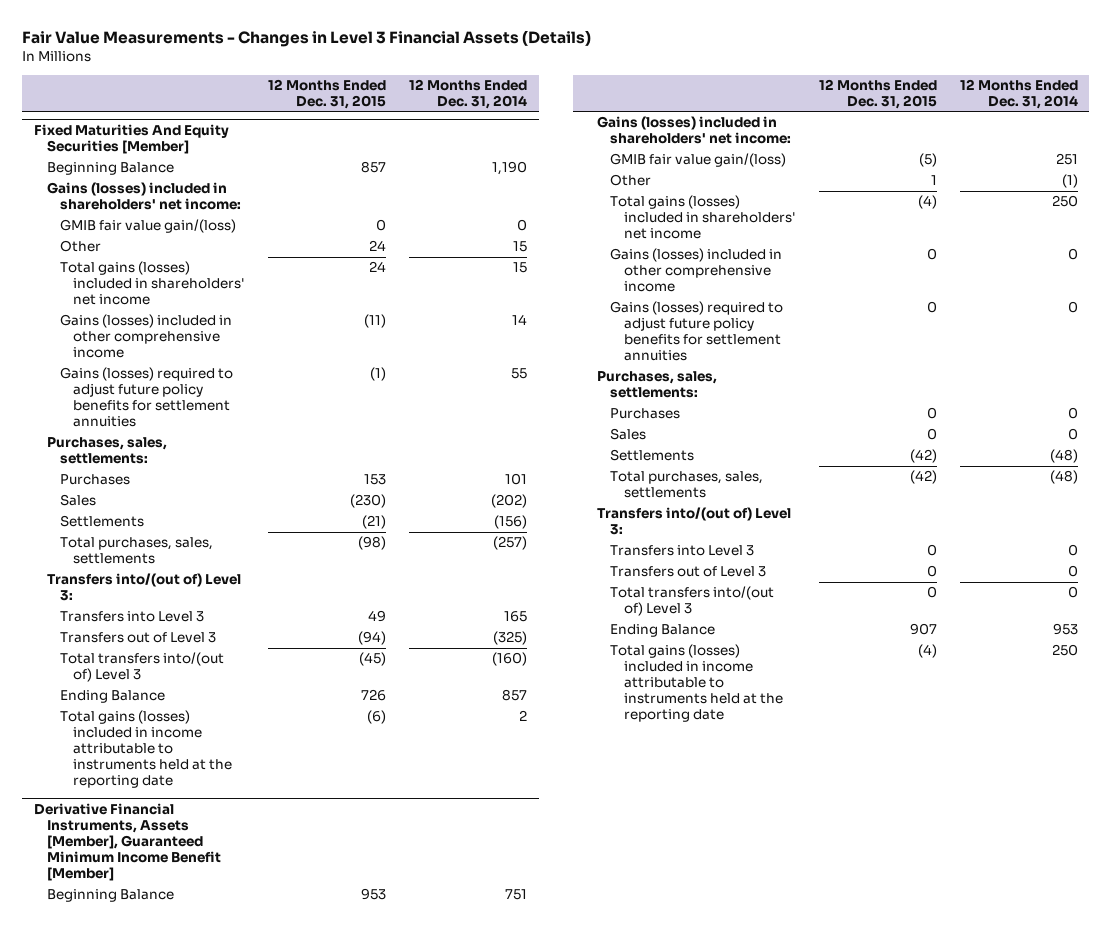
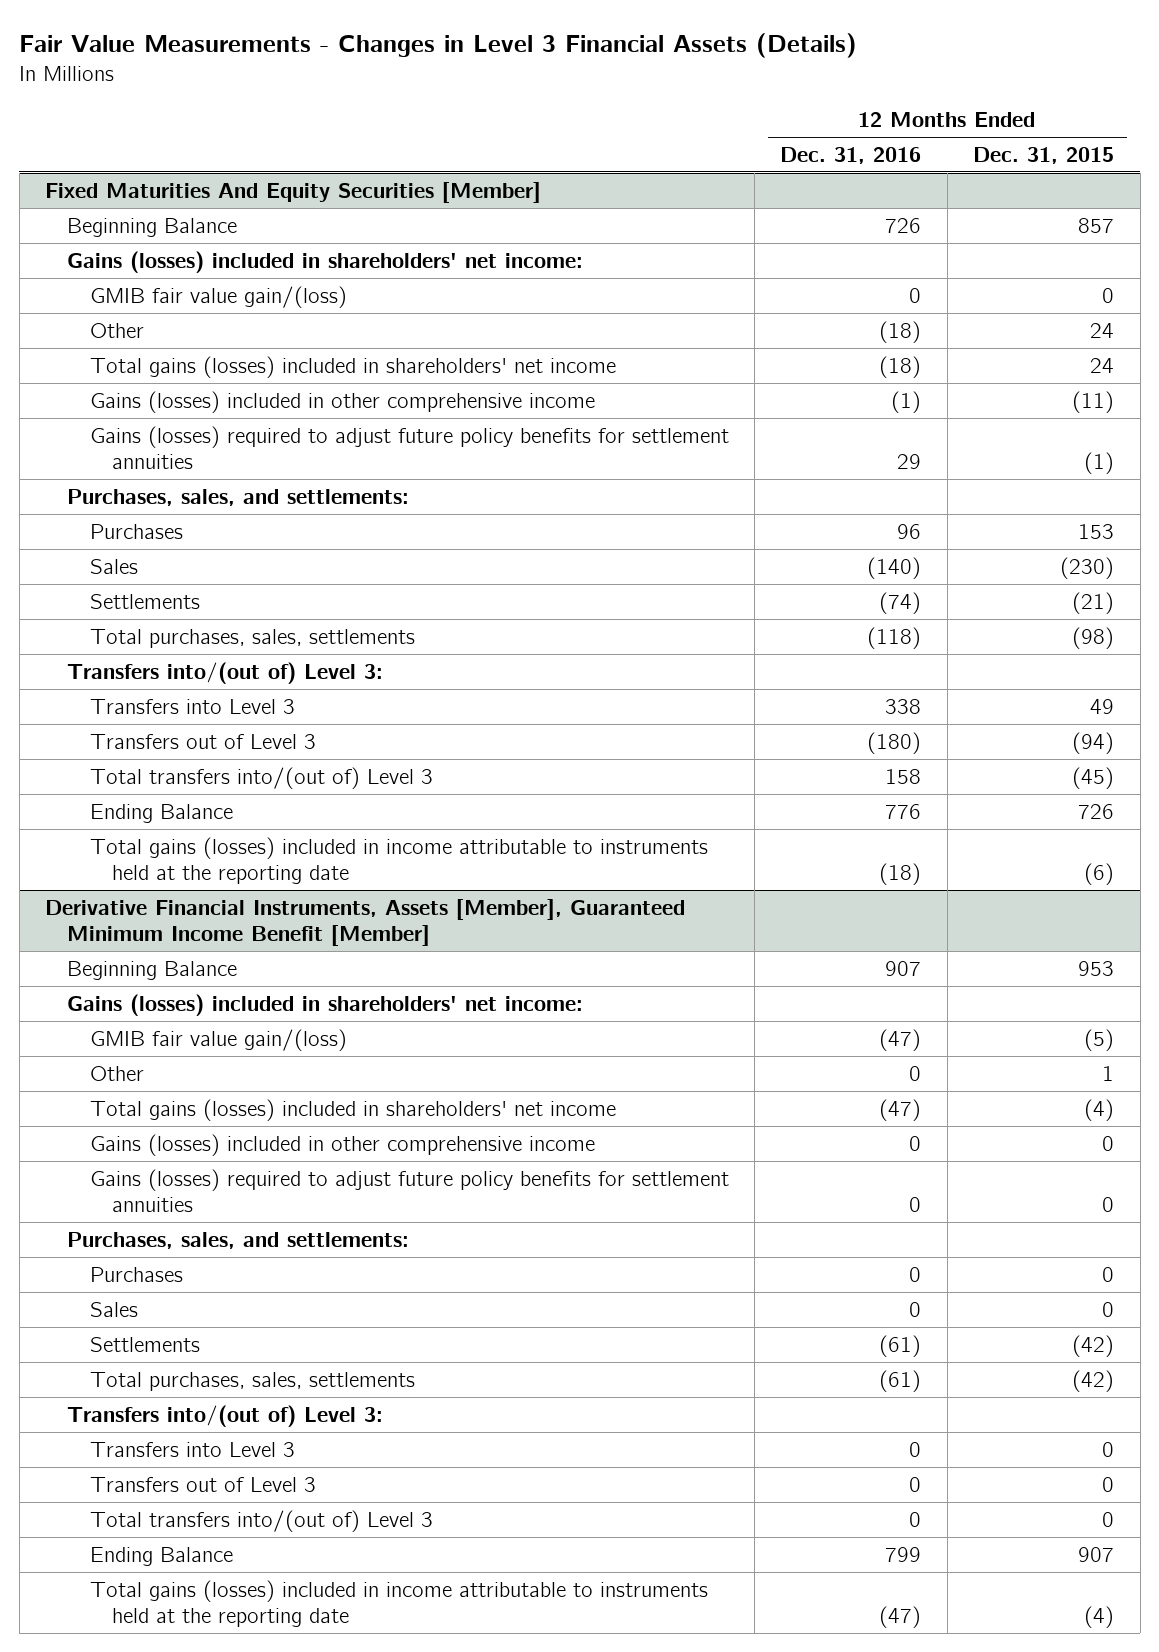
[409,79,528,110] 12 Months Ended Dec. 31, 2014 -> none
none -> [780,146,922,164] Dec. 31, 2016
[46,437,167,465] Purchases, sales, settlements: -> [67,488,410,506] Purchases, sales, and settlements:
[597,371,718,399] Purchases, sales, settlements: -> [67,1231,410,1249] Purchases, sales, and settlements:

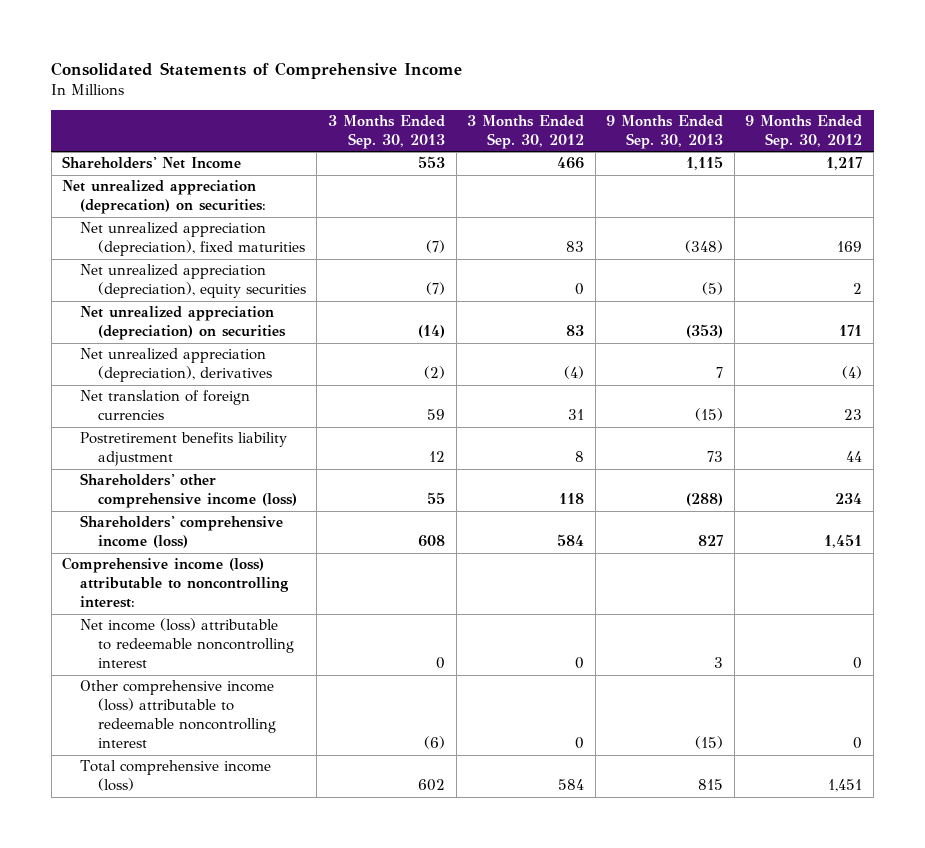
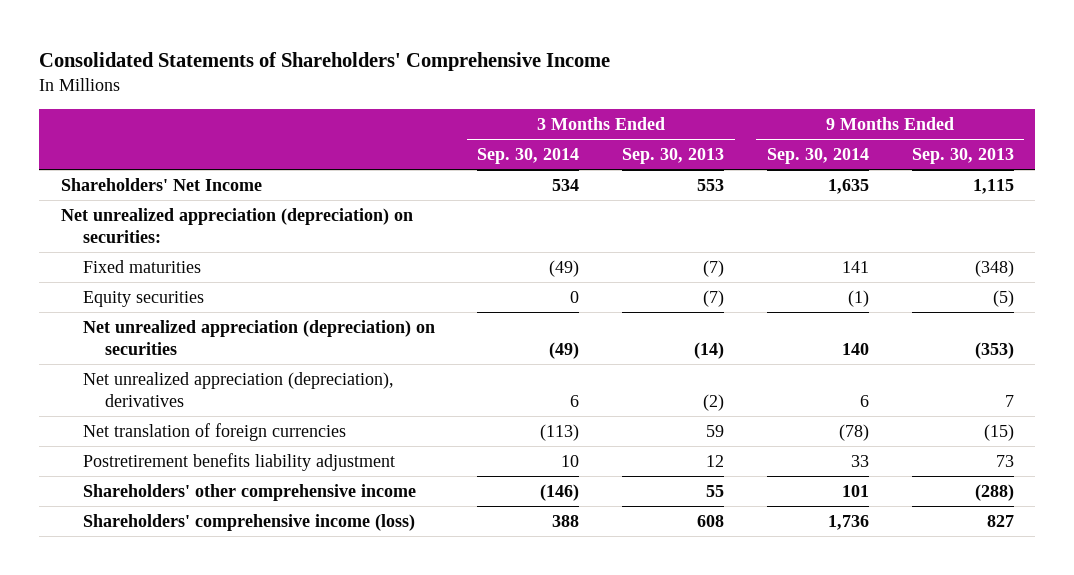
[51,61,463,79] Consolidated Statements of Comprehensive Income -> [39,51,611,71] Consolidated Statements of Shareholders' Comprehensive Income
[467,115,585,150] 3 Months Ended Sep. 30, 2012 -> none
[745,115,863,150] 9 Months Ended Sep. 30, 2012 -> none
none -> [477,147,580,164] Sep. 30, 2014
none -> [766,147,869,164] Sep. 30, 2014
[62,180,267,215] Net unrealized appreciation (deprecation) on securities: -> [60,207,413,243] Net unrealized appreciation (depreciation) on securities:
[80,222,305,257] Net unrealized appreciation (depreciation), fixed maturities -> [82,259,201,273] Fixed maturities
[80,264,306,299] Net unrealized appreciation (depreciation), equity securities -> [82,290,204,307] Equity securities
[80,473,297,509] Shareholders' other comprehensive income (loss) -> [82,483,416,501] Shareholders' other comprehensive income
[62,557,290,609] Comprehensive income (loss) attributable to noncontrolling interest: -> none
[80,618,294,669] Net income (loss) attributable to redeemable noncontrolling interest -> none
[80,680,276,749] Other comprehensive income (loss) attributable to redeemable noncontrolling interest -> none
[80,760,272,792] Total comprehensive income (loss) -> none

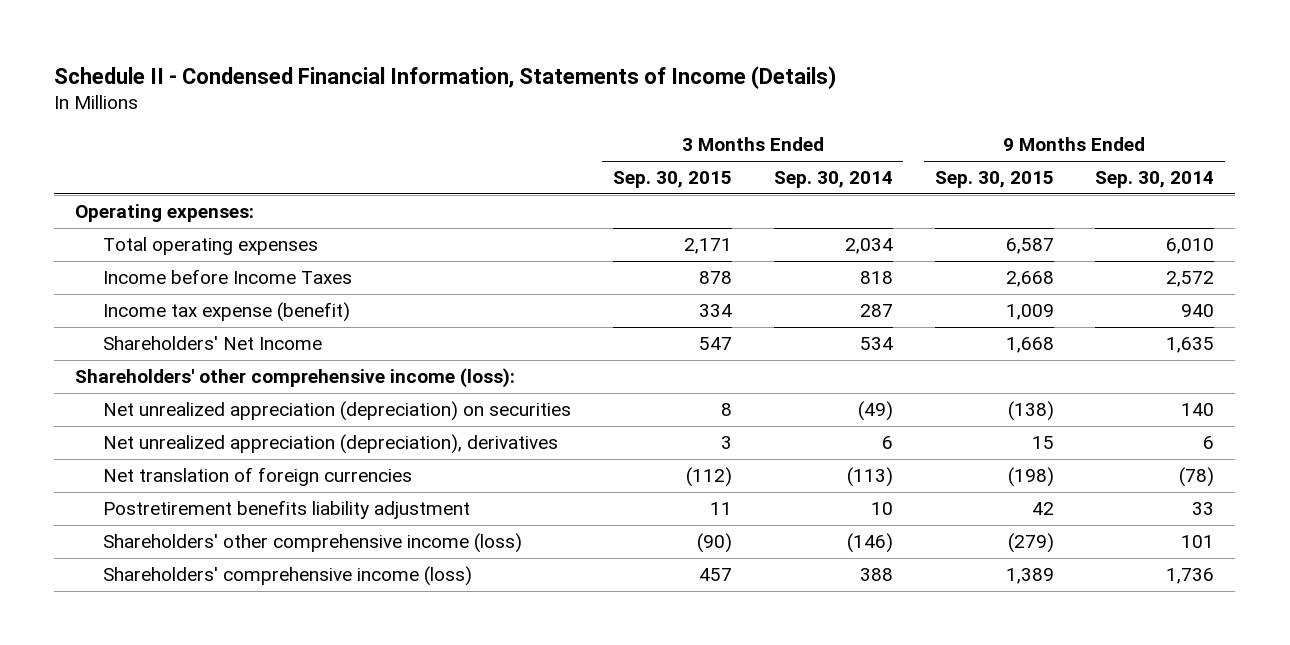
[39,51,611,71] Consolidated Statements of Shareholders' Comprehensive Income -> [54,65,837,89] Schedule II - Condensed Financial Information, Statements of Income (Details)
[622,147,725,164] Sep. 30, 2013 -> none
[911,147,1014,164] Sep. 30, 2013 -> none
none -> [612,171,732,189] Sep. 30, 2015
none -> [934,171,1054,189] Sep. 30, 2015
none -> [75,204,255,223] Operating expenses:
none -> [103,237,319,256] Total operating expenses
none -> [103,269,353,285] Income before Income Taxes
none -> [103,302,351,323] Income tax expense (benefit)
[60,207,413,243] Net unrealized appreciation (depreciation) on securities: -> none
[82,259,201,273] Fixed maturities -> none
[82,290,204,307] Equity securities -> none
none -> [75,368,516,389] Shareholders' other comprehensive income (loss):
[82,483,416,501] Shareholders' other comprehensive income -> [103,533,523,554] Shareholders' other comprehensive income (loss)

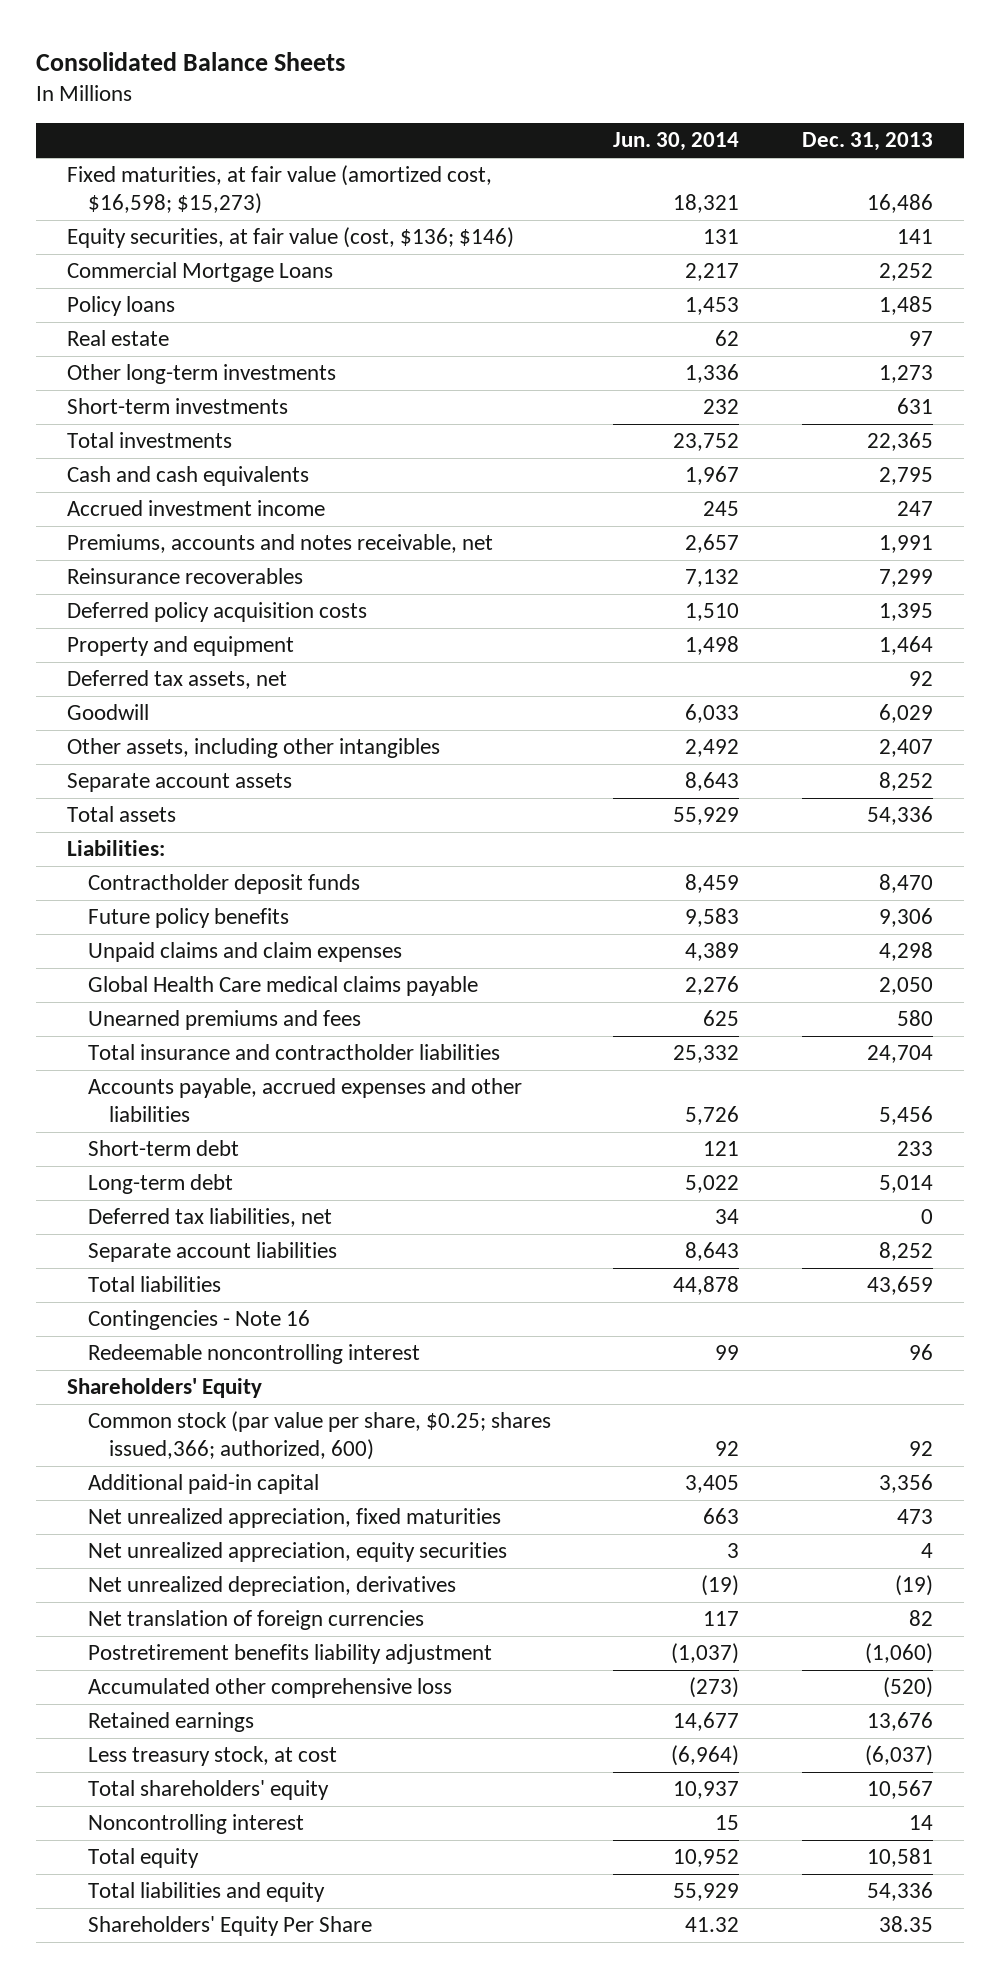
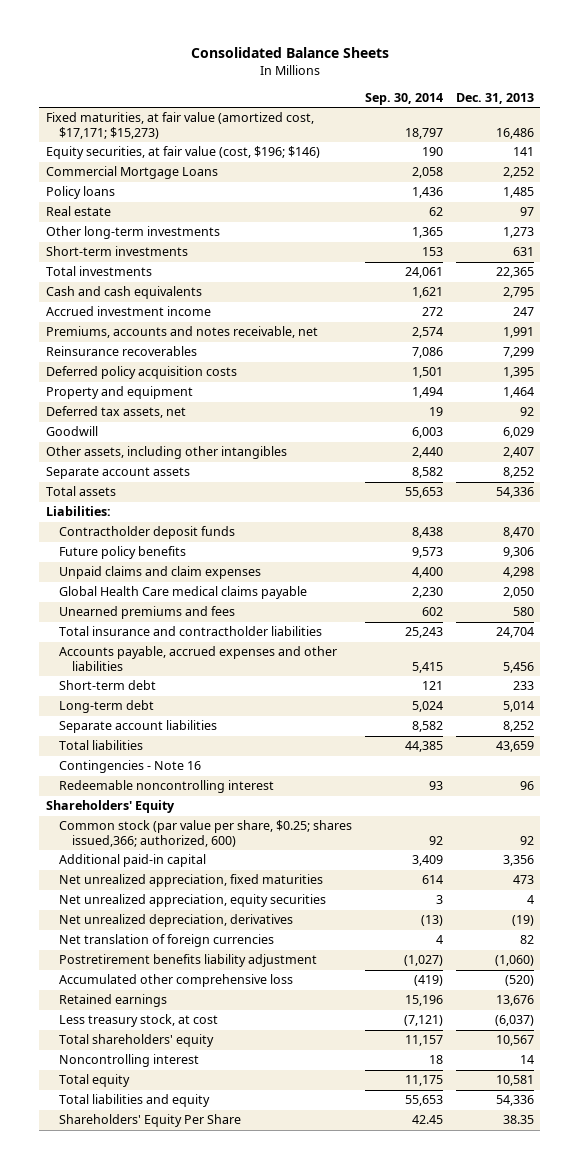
[613,132,740,152] Jun. 30, 2014 -> none
none -> [364,92,443,105] Sep. 30, 2014
[67,165,493,214] Fixed maturities, at fair value (amortized cost, $16,598; $15,273) -> [45,112,314,139] Fixed maturities, at fair value (amortized cost, $17,171; $15,273)
[67,227,515,249] Equity securities, at fair value (cost, $136; $146) -> [45,146,320,160] Equity securities, at fair value (cost, $196; $146)
[87,1208,332,1228] Deferred tax liabilities, net -> none

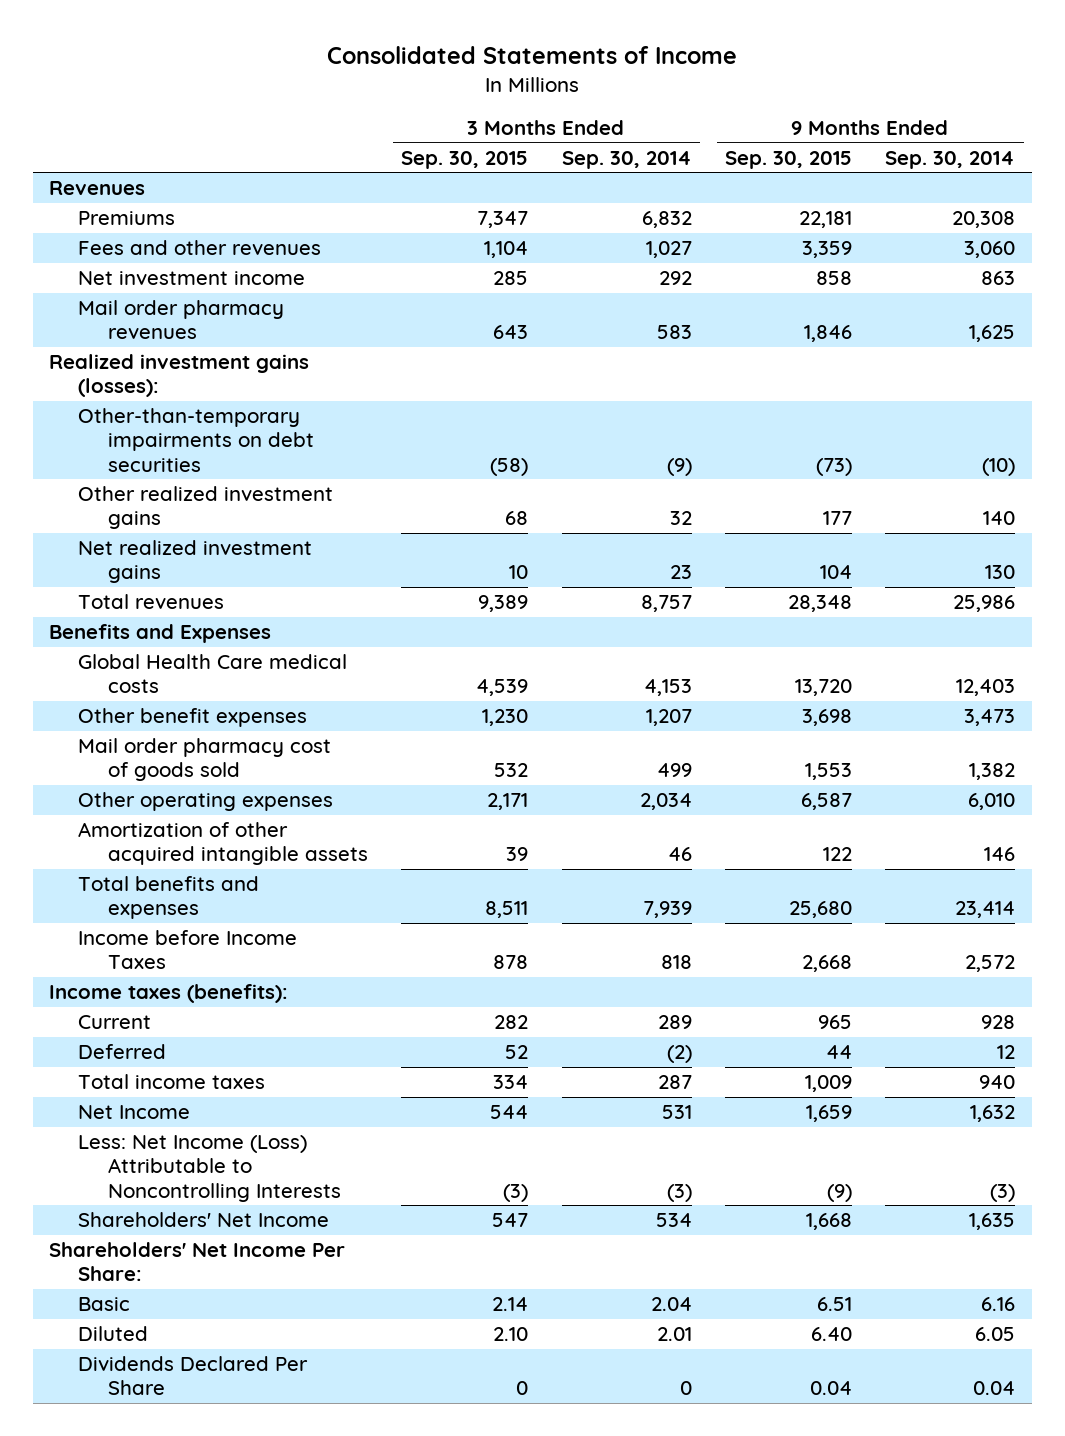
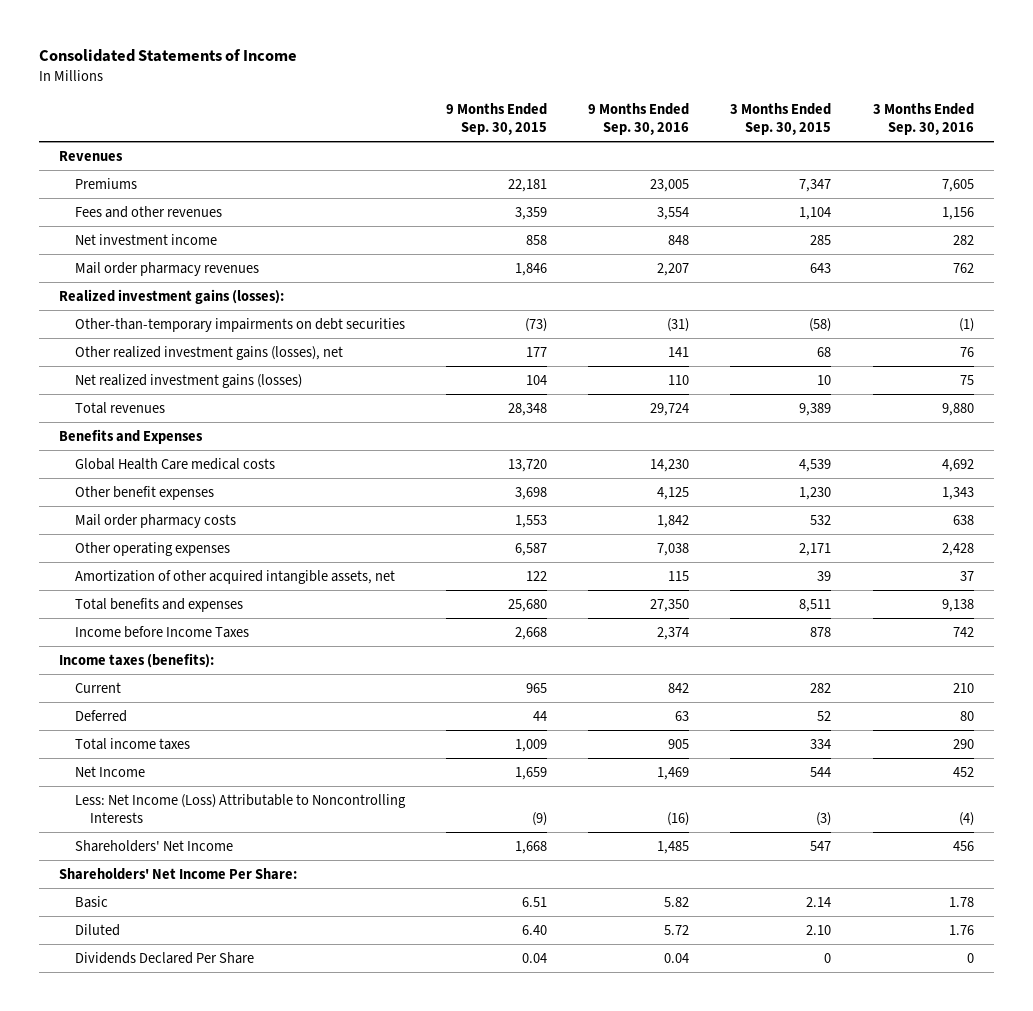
[561,150,692,169] Sep. 30, 2014 -> none
[885,150,1016,169] Sep. 30, 2014 -> none
none -> [588,103,690,135] 9 Months Ended Sep. 30, 2016
none -> [872,103,974,135] 3 Months Ended Sep. 30, 2016
[78,486,334,530] Other realized investment gains -> [74,345,343,360] Other realized investment gains (losses), net
[78,540,313,584] Net realized investment gains -> [74,373,302,388] Net realized investment gains (losses)
[78,738,332,782] Mail order pharmacy cost of goods sold -> [74,513,236,528] Mail order pharmacy costs
[78,822,368,866] Amortization of other acquired intangible assets -> [74,569,395,584] Amortization of other acquired intangible assets, net

